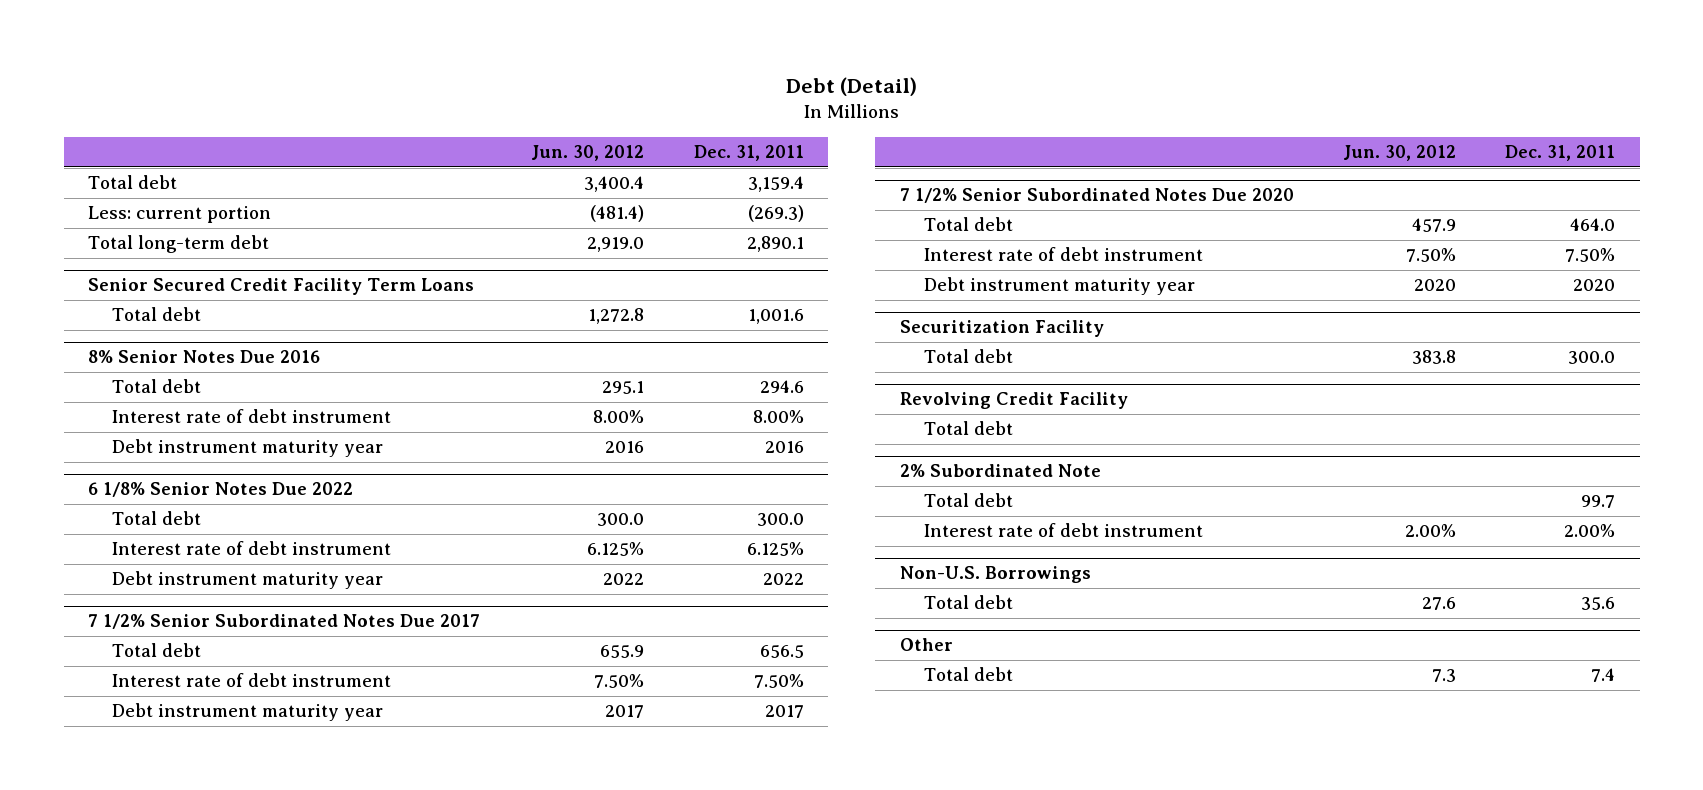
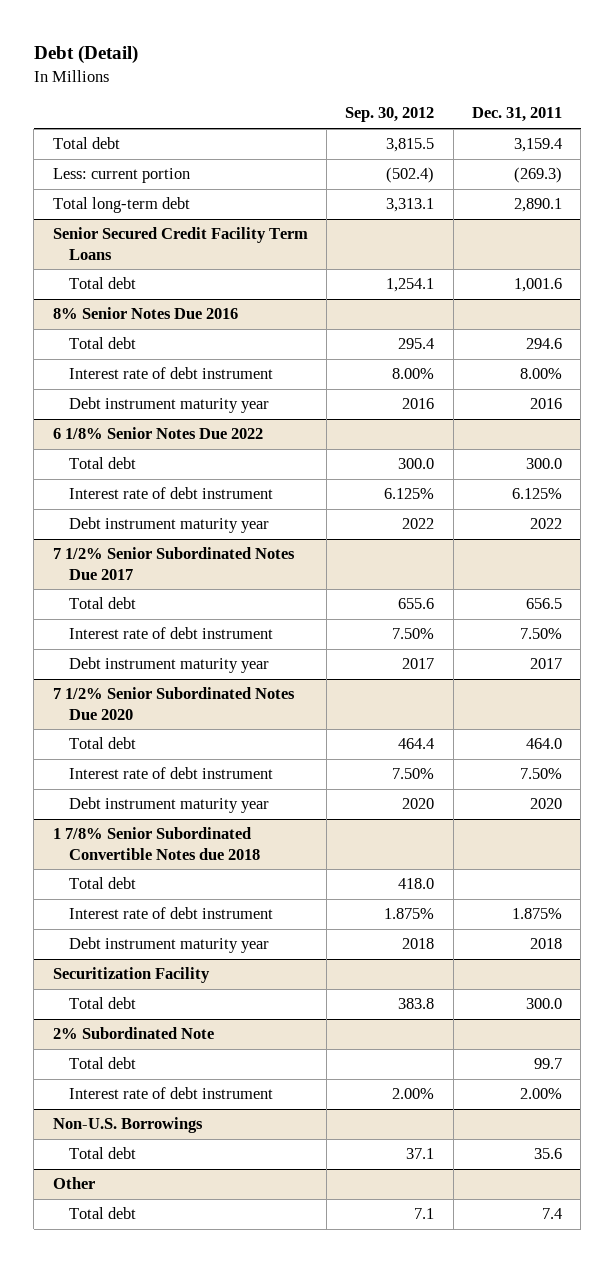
[531,145,645,162] Jun. 30, 2012 -> none
none -> [345,107,435,123] Sep. 30, 2012
none -> [52,827,260,860] 1 7/8% Senior Subordinated Convertible Notes due 2018
none -> [68,877,136,890] Total debt
none -> [68,907,273,920] Interest rate of debt instrument
none -> [68,937,269,954] Debt instrument maturity year
[899,392,1128,410] Revolving Credit Facility -> none
[923,421,1013,436] Total debt -> none

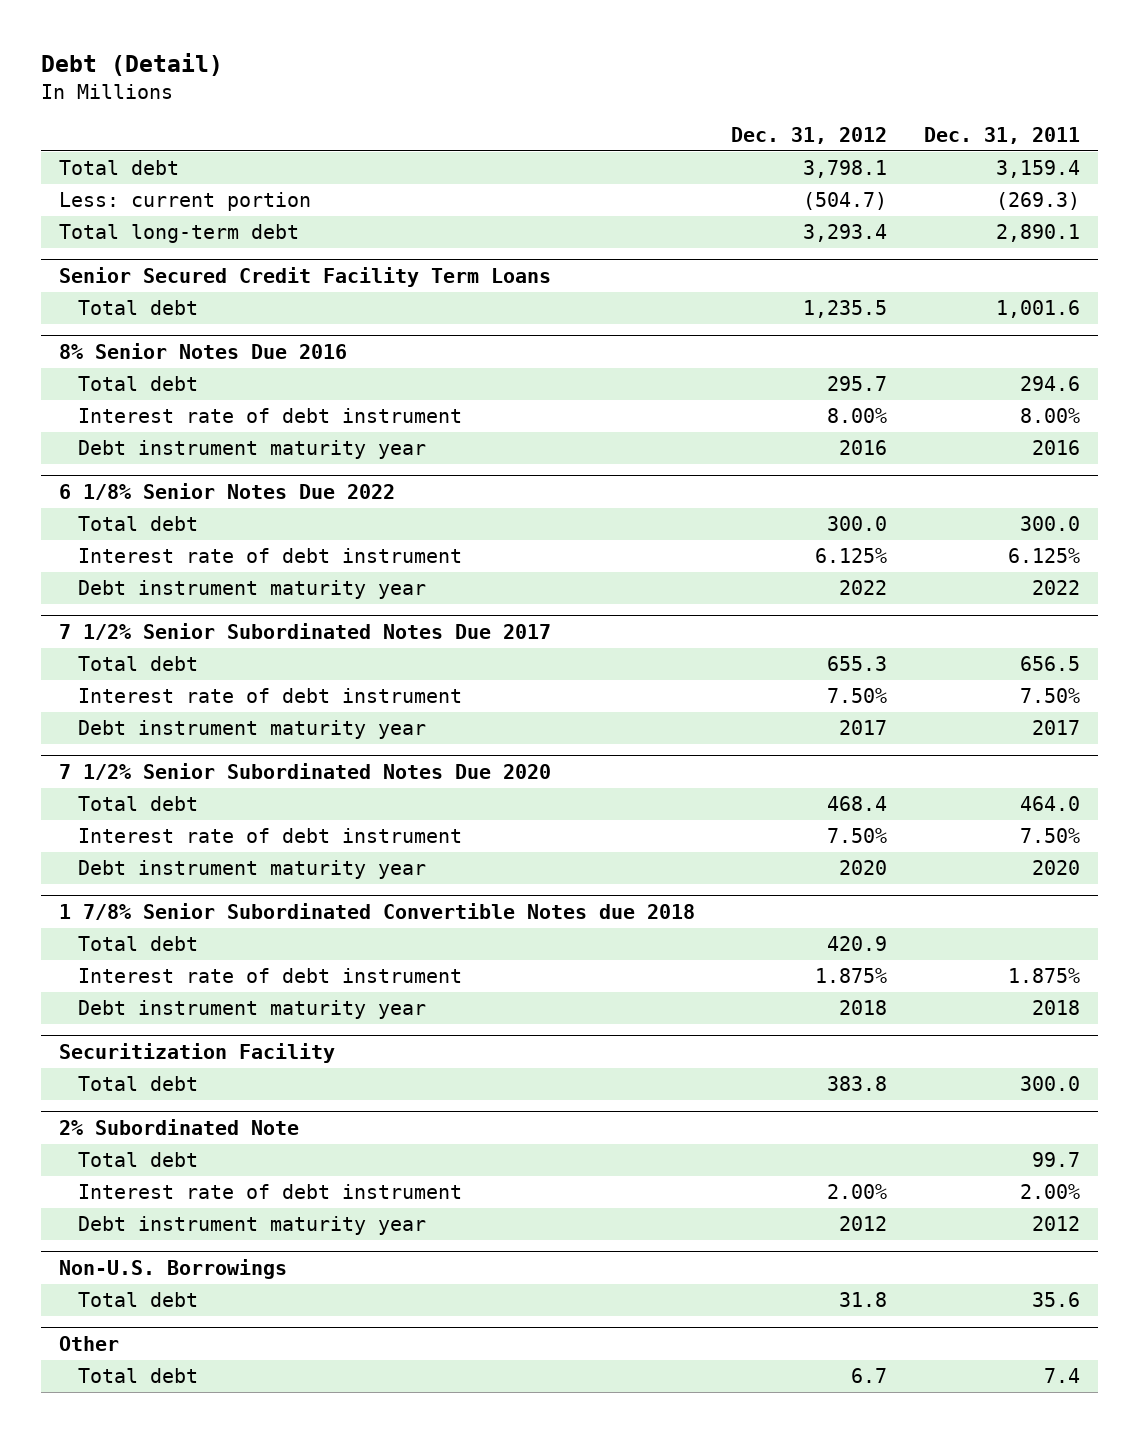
[345,107,435,123] Sep. 30, 2012 -> none
none -> [731,126,888,144] Dec. 31, 2012
none -> [78,1216,427,1236] Debt instrument maturity year

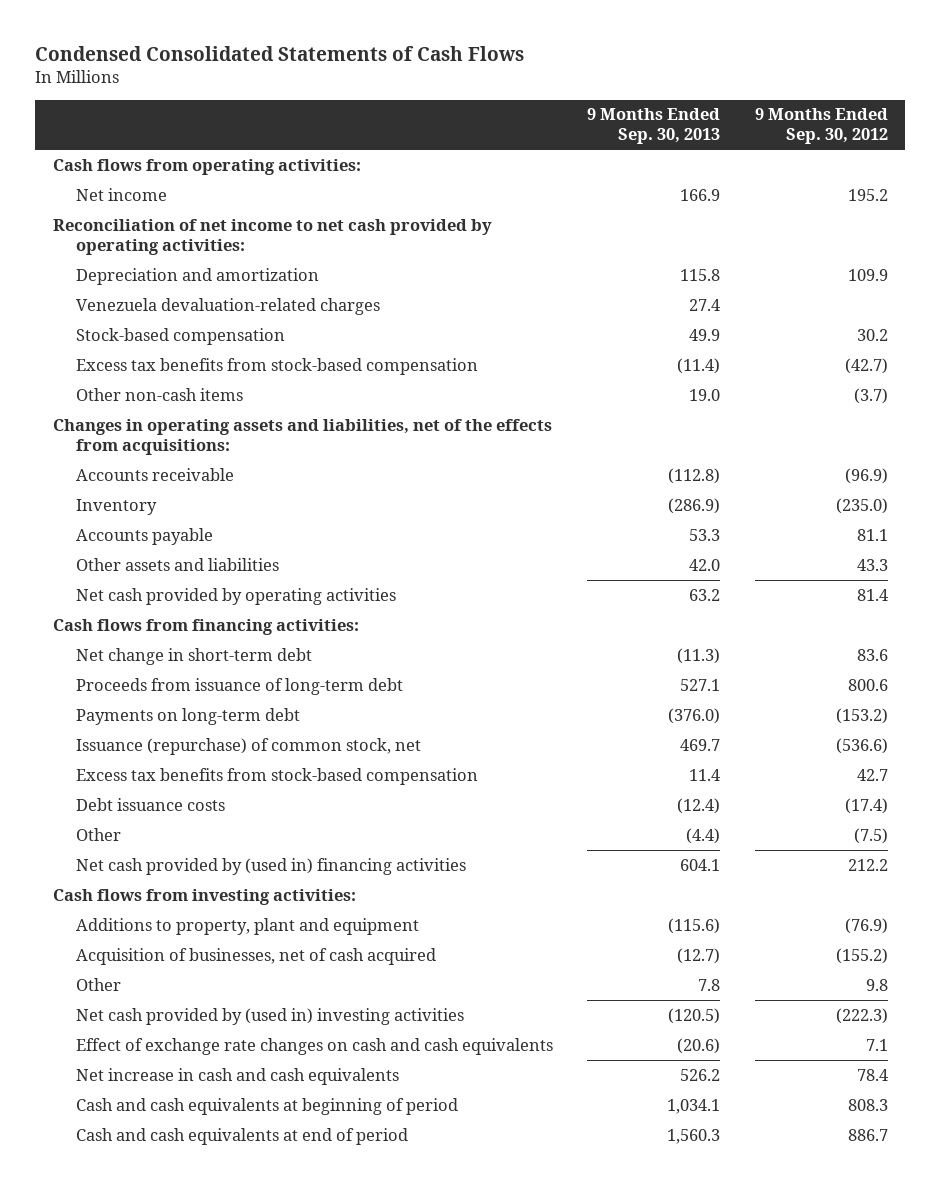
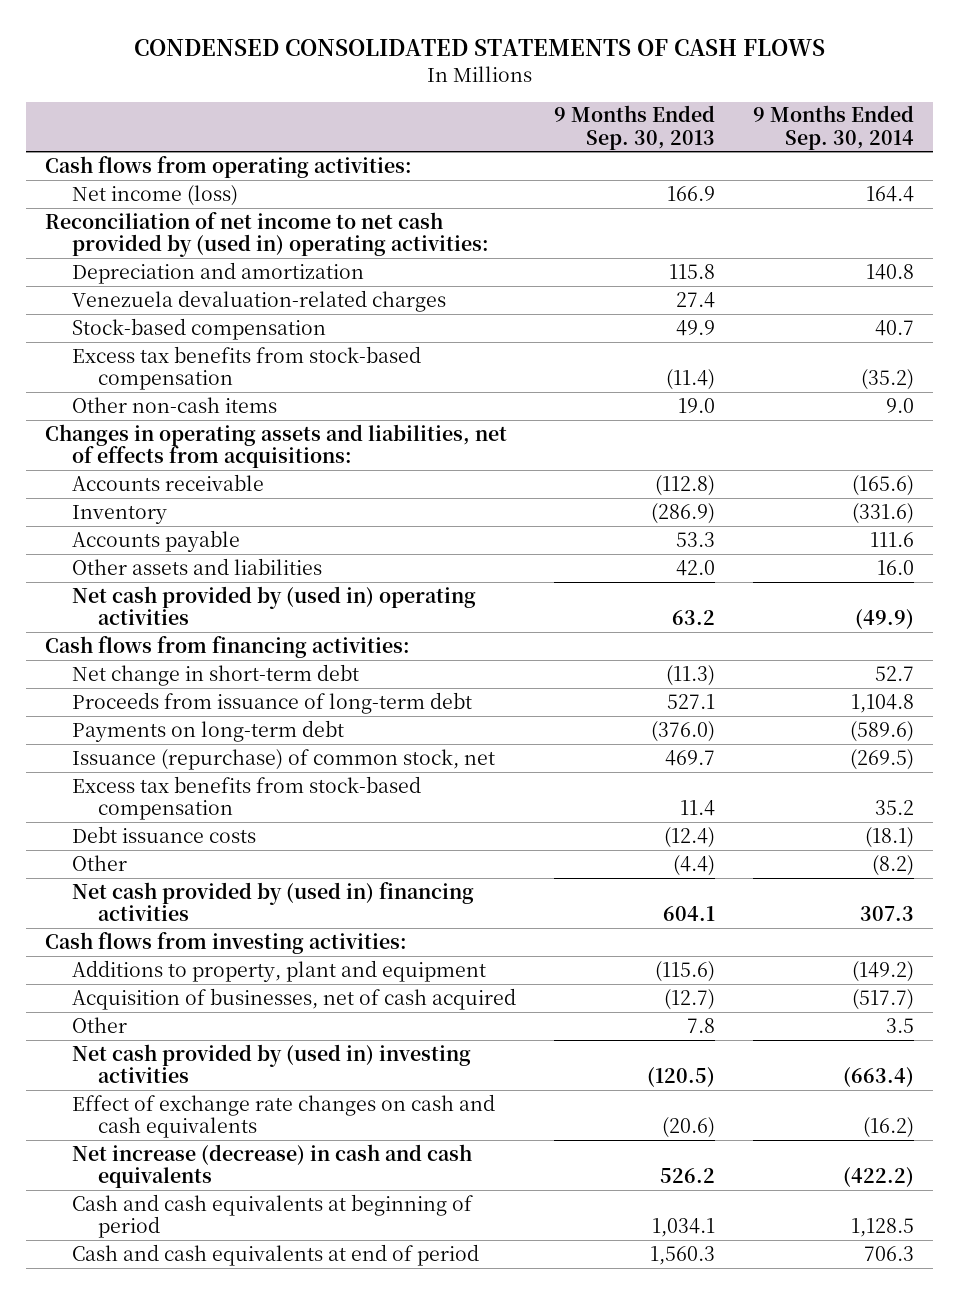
[35,45,525,61] Condensed Consolidated Statements of Cash Flows -> [133,39,825,57] CONDENSED CONSOLIDATED STATEMENTS OF CASH FLOWS
[754,108,888,145] 9 Months Ended Sep. 30, 2012 -> none
none -> [752,105,914,150] 9 Months Ended Sep. 30, 2014
[76,187,168,201] Net income -> [71,184,238,206] Net income (loss)
[52,218,492,255] Reconciliation of net income to net cash provided by operating activities: -> [45,211,489,258] Reconciliation of net income to net cash provided by (used in) operating activities:
[52,418,552,455] Changes in operating assets and liabilities, net of the effects from acquisitions: -> [45,423,508,469] Changes in operating assets and liabilities, net of effects from acquisitions:
[76,587,397,605] Net cash provided by operating activities -> [71,585,476,626] Net cash provided by (used in) operating activities
[76,1067,400,1085] Net increase in cash and cash equivalents -> [71,1143,472,1189] Net increase (decrease) in cash and cash equivalents

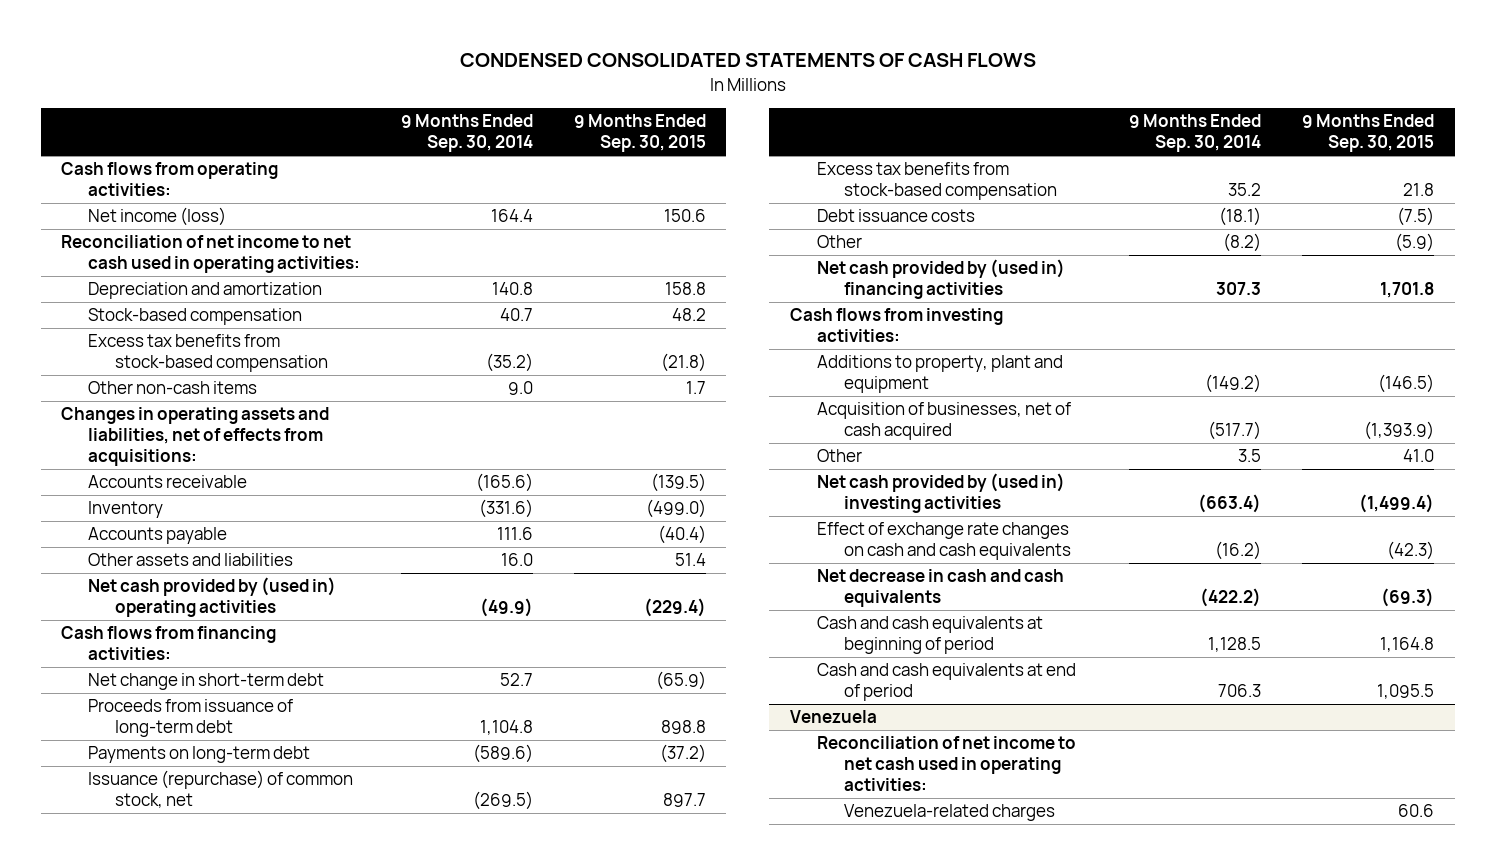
[553,105,715,150] 9 Months Ended Sep. 30, 2013 -> none
none -> [573,114,706,153] 9 Months Ended Sep. 30, 2015
[45,211,489,258] Reconciliation of net income to net cash provided by (used in) operating activities: -> [61,235,361,274] Reconciliation of net income to net cash used in operating activities:
[71,289,446,312] Venezuela devaluation-related charges -> none
[71,1143,472,1189] Net increase (decrease) in cash and cash equivalents -> [816,569,1064,608] Net decrease in cash and cash equivalents
none -> [789,710,877,724] Venezuela
none -> [816,736,1076,792] Reconciliation of net income to net cash used in operating activities:
none -> [843,804,1055,822] Venezuela-related charges

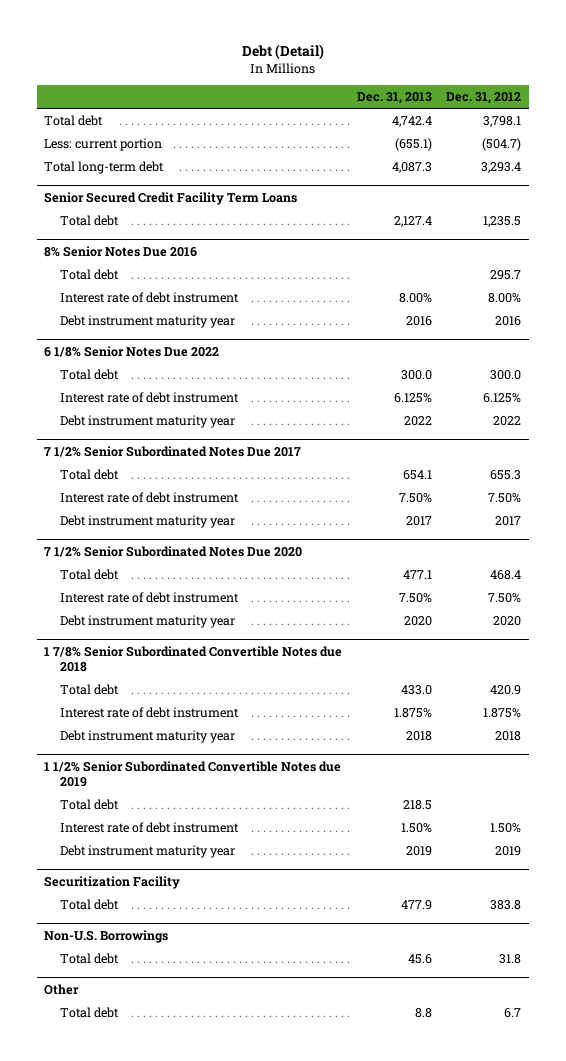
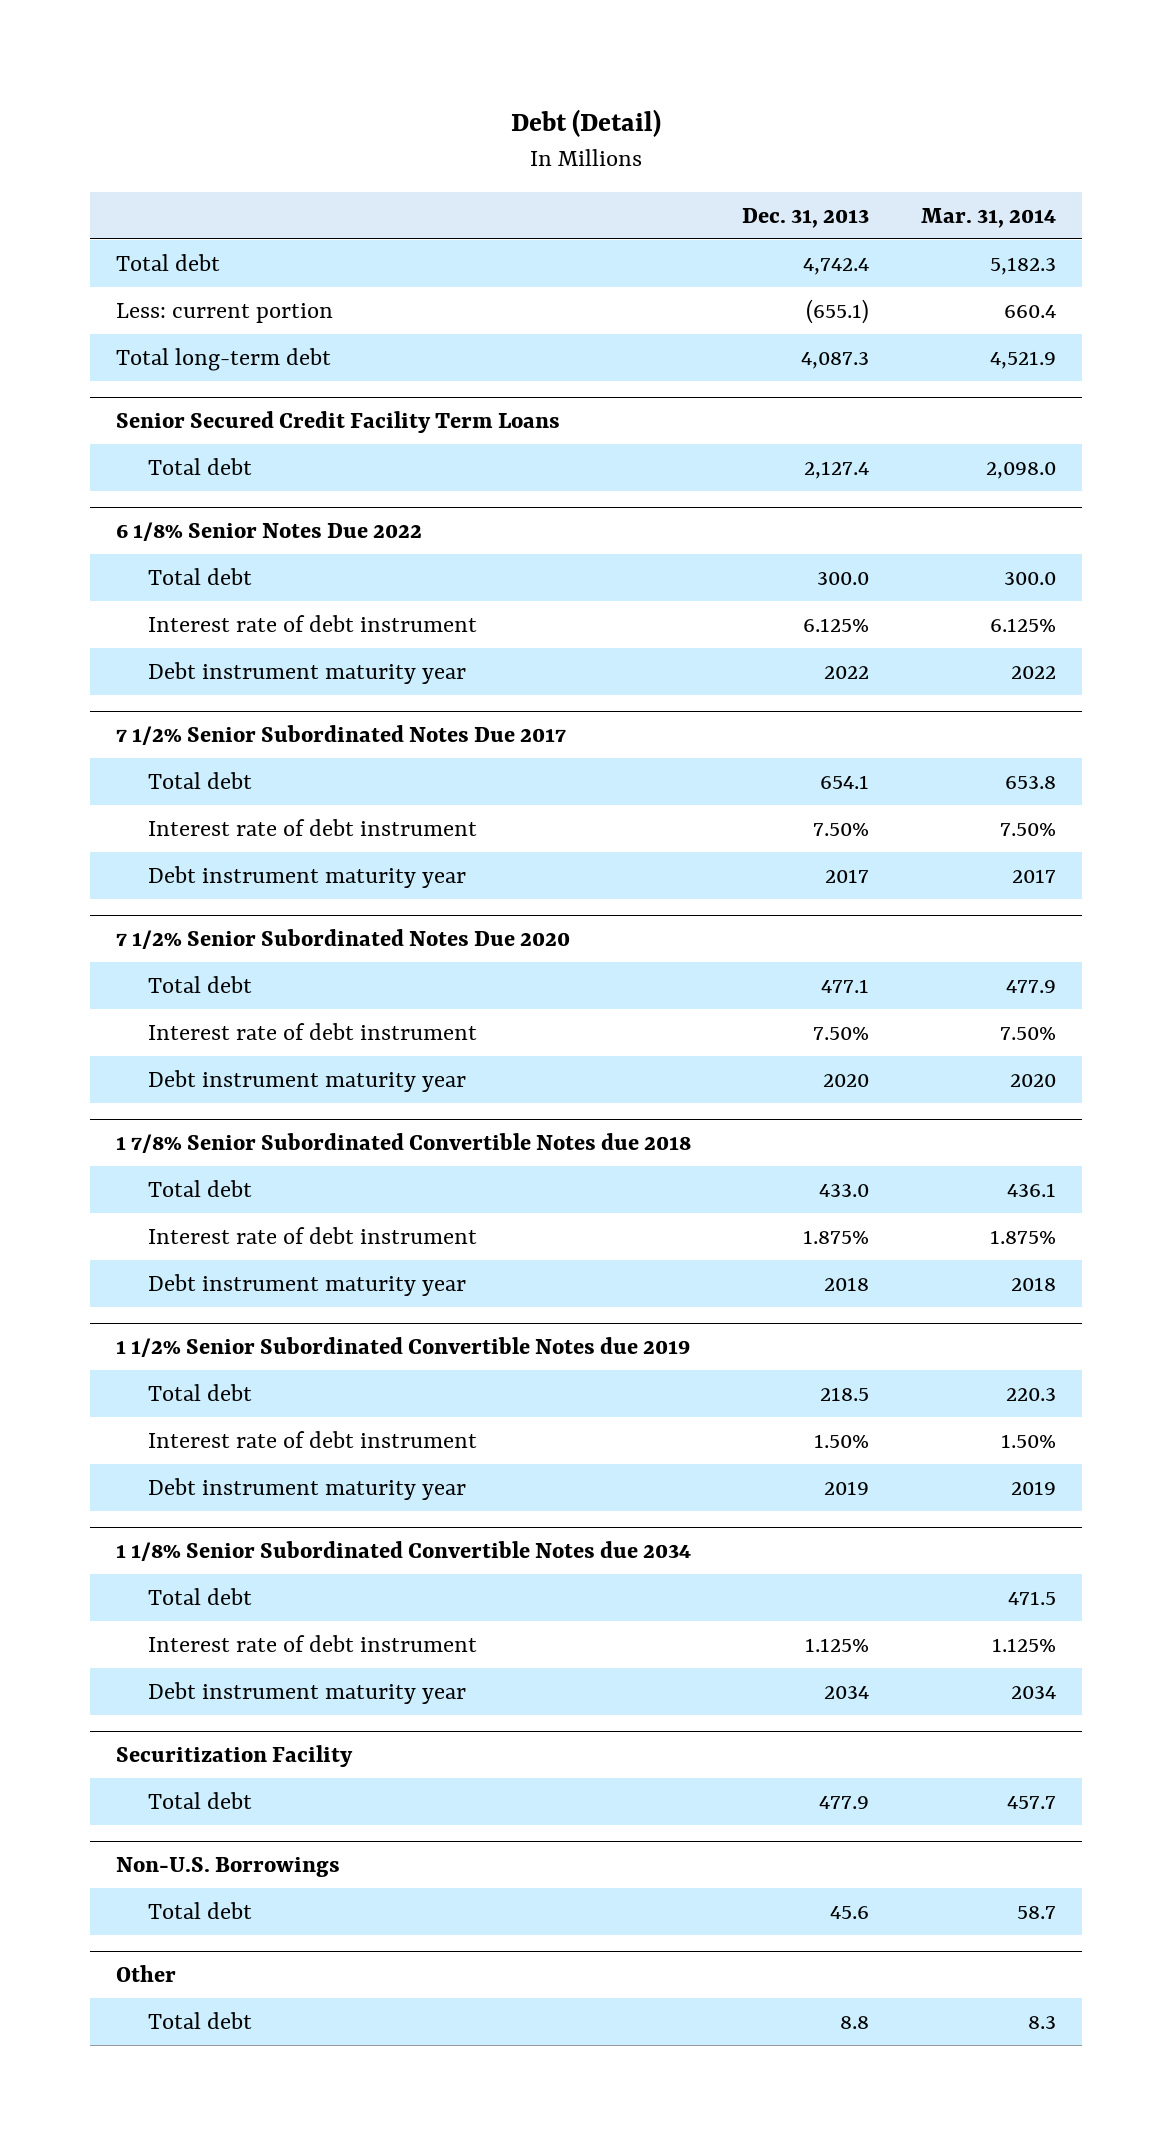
[446,92,522,105] Dec. 31, 2012 -> none
none -> [920,207,1056,228] Mar. 31, 2014
[44,245,198,257] 8% Senior Notes Due 2016 -> none
[60,268,120,280] Total debt -> none
[60,291,240,303] Interest rate of debt instrument -> none
[60,314,236,328] Debt instrument maturity year -> none
none -> [115,1541,691,1562] 1 1/8% Senior Subordinated Convertible Notes due 2034
none -> [147,1587,252,1605] Total debt
none -> [147,1634,477,1652] Interest rate of debt instrument
none -> [147,1681,466,1704] Debt instrument maturity year

